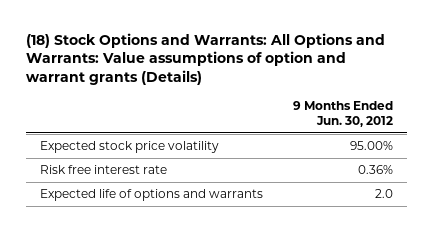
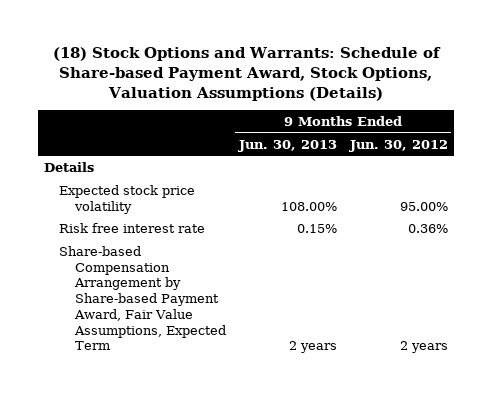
[25,32,385,86] (18) Stock Options and Warrants: All Options and Warrants: Value assumptions of option and warrant grants (Details) -> [52,46,441,101] (18) Stock Options and Warrants: Schedule of Share-based Payment Award, Stock Options, Valuation Assumptions (Details)
none -> [237,139,337,152] Jun. 30, 2013
none -> [44,161,95,172] Details
[40,189,264,202] Expected life of options and warrants -> none
none -> [59,245,226,351] Share-based Compensation Arrangement by Share-based Payment Award, Fair Value Assumptions, Expected Term

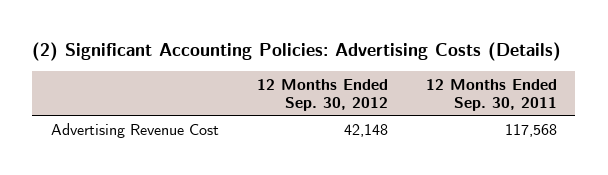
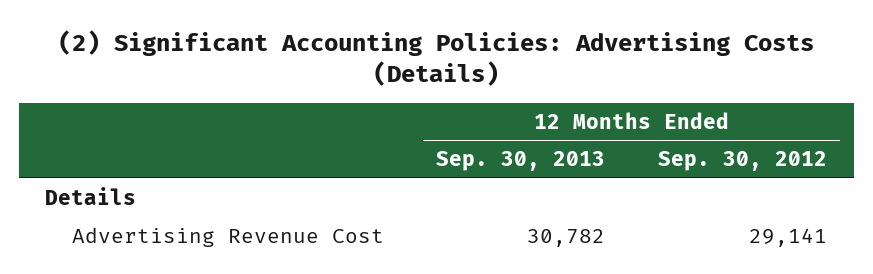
[425,78,557,111] 12 Months Ended Sep. 30, 2011 -> none
none -> [436,151,606,172] Sep. 30, 2013
none -> [45,186,137,205] Details
[343,123,388,137] 42,148 -> [749,227,828,247] 29,141

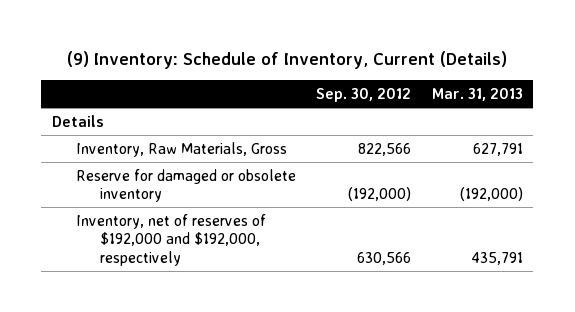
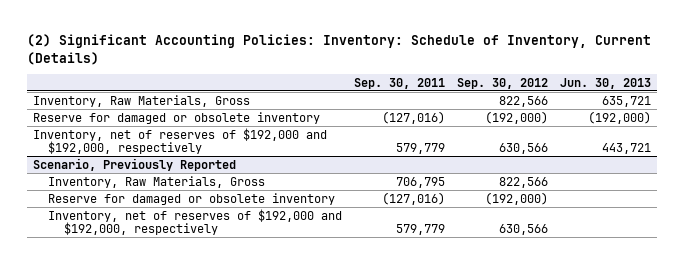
[67,51,508,70] (9) Inventory: Schedule of Inventory, Current (Details) -> [26,33,651,65] (2) Significant Accounting Policies: Inventory: Schedule of Inventory, Current (Details)
[432,88,524,102] Mar. 31, 2013 -> none
none -> [354,77,446,89] Sep. 30, 2011
none -> [560,77,652,89] Jun. 30, 2013
[51,114,104,127] Details -> none
none -> [32,157,236,171] Scenario, Previously Reported
none -> [48,175,266,188] Inventory, Raw Materials, Gross
none -> [48,192,336,205] Reserve for damaged or obsolete inventory
none -> [48,208,343,235] Inventory, net of reserves of $192,000 and $192,000, respectively

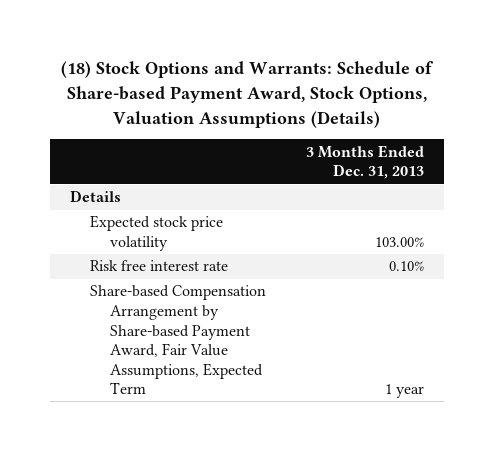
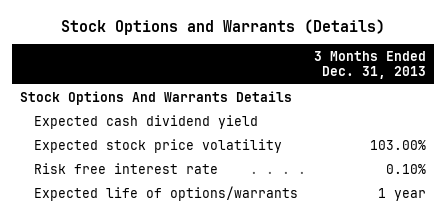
[60,61,434,128] (18) Stock Options and Warrants: Schedule of Share-based Payment Award, Stock Options, Valuation Assumptions (Details) -> [61,18,386,35] Stock Options and Warrants (Details)
[69,190,121,203] Details -> none
none -> [20,90,293,105] Stock Options And Warrants Details
none -> [34,114,259,129] Expected cash dividend yield
[90,285,267,395] Share-based Compensation Arrangement by Share-based Payment Award, Fair Value Assumptions, Expected Term -> [34,185,299,201] Expected life of options/warrants

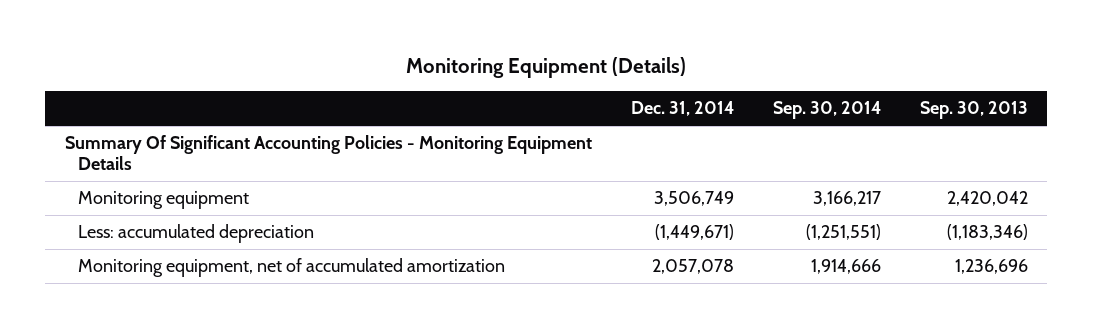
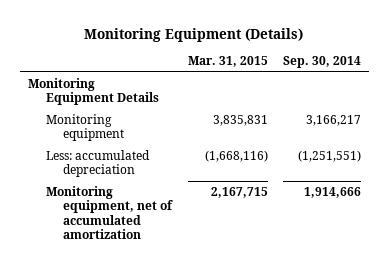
[630,101,734,117] Dec. 31, 2014 -> none
[919,101,1028,120] Sep. 30, 2013 -> none
none -> [187,56,268,68] Mar. 31, 2015
[64,135,592,171] Summary Of Significant Accounting Policies - Monitoring Equipment Details -> [27,77,159,106] Monitoring Equipment Details

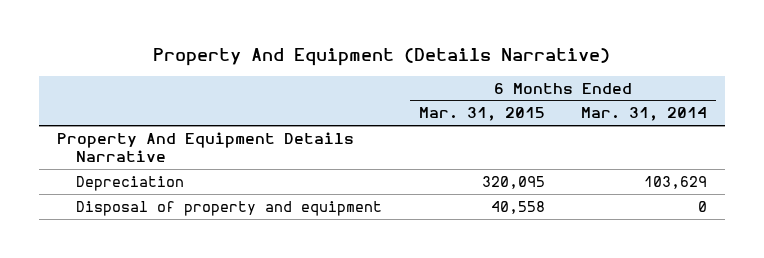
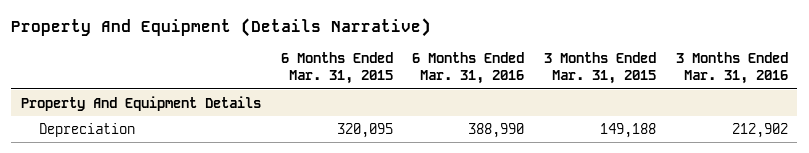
[581,107,708,122] Mar. 31, 2014 -> none
none -> [412,52,525,85] 6 Months Ended Mar. 31, 2016
none -> [543,52,656,85] 3 Months Ended Mar. 31, 2015
none -> [675,52,788,85] 3 Months Ended Mar. 31, 2016
[57,131,355,162] Property And Equipment Details Narrative -> [21,95,262,111] Property And Equipment Details
[76,200,383,216] Disposal of property and equipment -> none

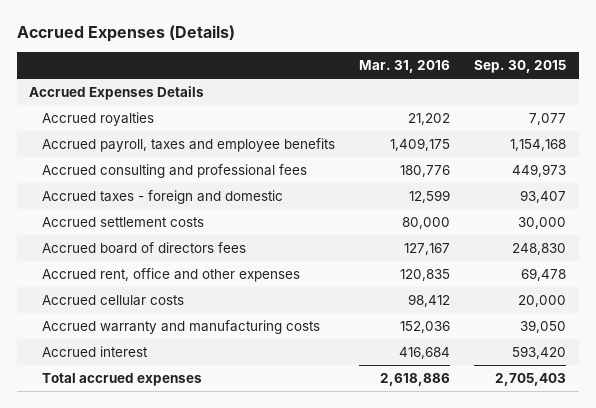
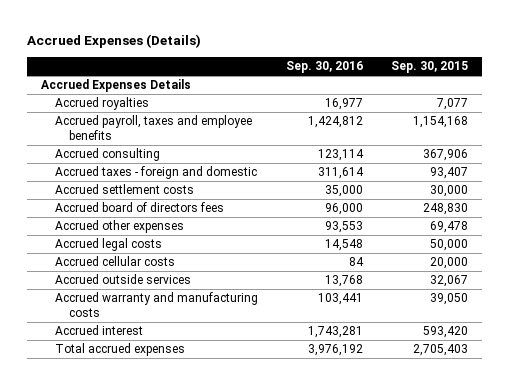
[359,60,451,74] Mar. 31, 2016 -> none
none -> [285,61,363,74] Sep. 30, 2016
[42,164,308,179] Accrued consulting and professional fees -> [54,148,160,162] Accrued consulting
[512,164,567,178] 449,973 -> [422,149,468,162] 367,906
[42,268,301,283] Accrued rent, office and other expenses -> [54,220,184,234] Accrued other expenses
none -> [54,238,162,252] Accrued legal costs
none -> [54,274,191,285] Accrued outside services

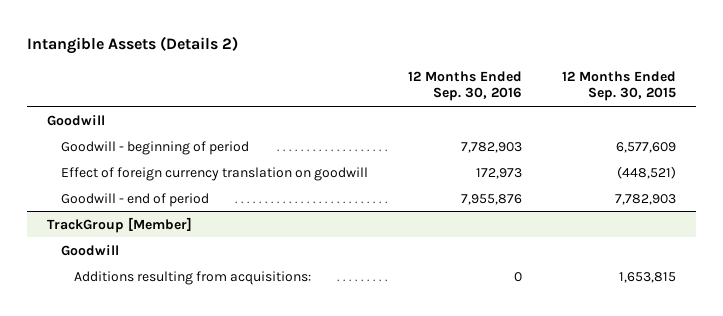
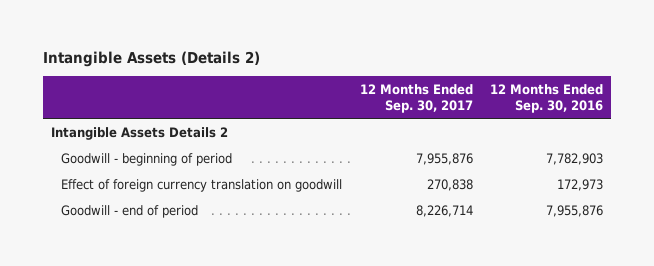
[561,71,676,102] 12 Months Ended Sep. 30, 2015 -> none
none -> [359,83,473,114] 12 Months Ended Sep. 30, 2017
[47,114,106,126] Goodwill -> none
none -> [51,126,229,140] Intangible Assets Details 2
[47,216,193,233] TrackGroup [Member] -> none
[60,244,119,256] Goodwill -> none
[73,270,311,285] Additions resulting from acquisitions: -> none

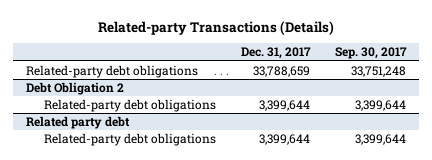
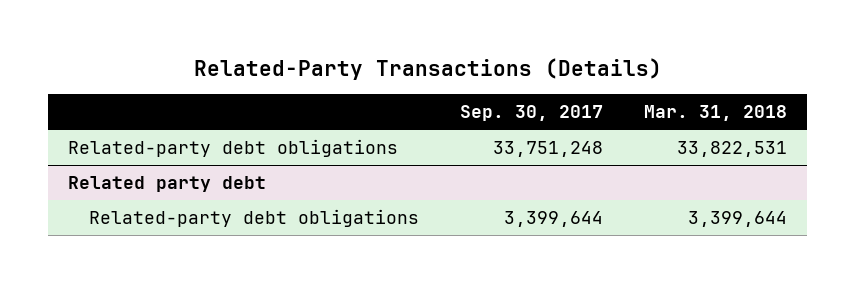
[98,20,335,35] Related-party Transactions (Details) -> [193,58,662,81] Related-Party Transactions (Details)
[241,47,312,60] Dec. 31, 2017 -> none
none -> [643,105,787,122] Mar. 31, 2018
[26,81,125,95] Debt Obligation 2 -> none
[44,98,217,112] Related-party debt obligations -> none

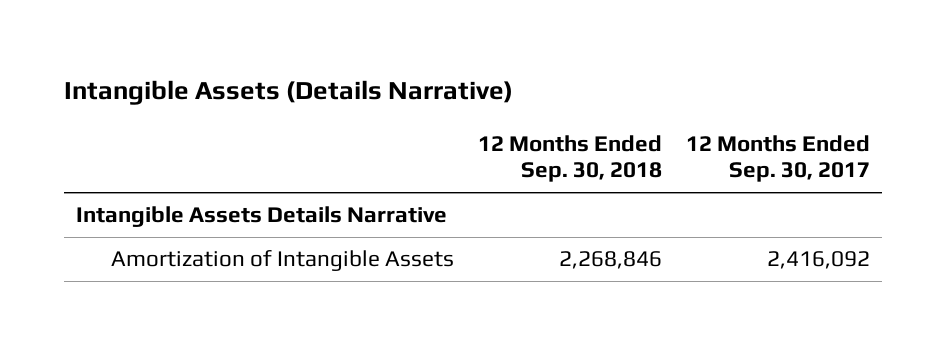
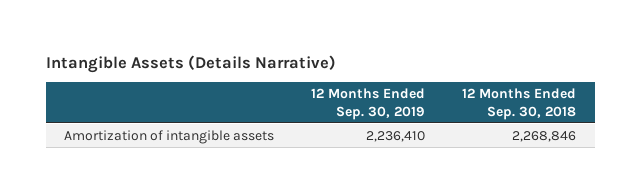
[685,134,870,183] 12 Months Ended Sep. 30, 2017 -> none
none -> [311,88,426,120] 12 Months Ended Sep. 30, 2019
[75,206,447,228] Intangible Assets Details Narrative -> none
[111,250,455,272] Amortization of Intangible Assets -> [64,130,275,145] Amortization of intangible assets

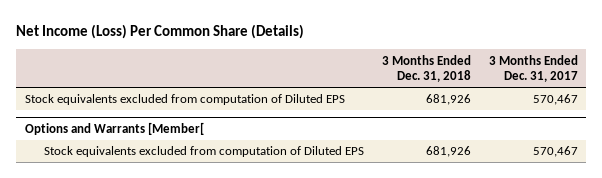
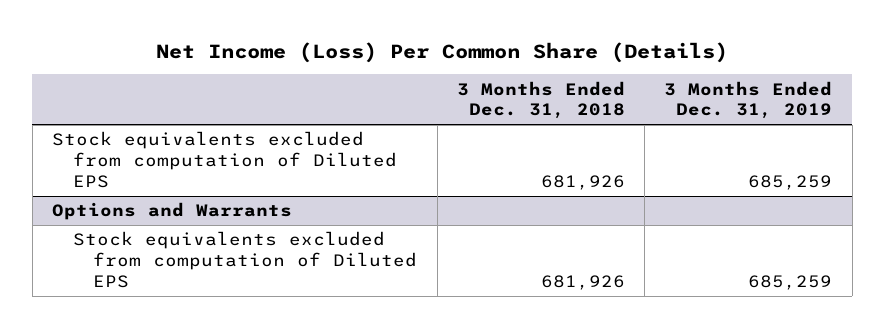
[488,54,578,83] 3 Months Ended Dec. 31, 2017 -> none
none -> [664,80,833,120] 3 Months Ended Dec. 31, 2019
[24,122,204,136] Options and Warrants [Member[ -> [52,202,293,221] Options and Warrants

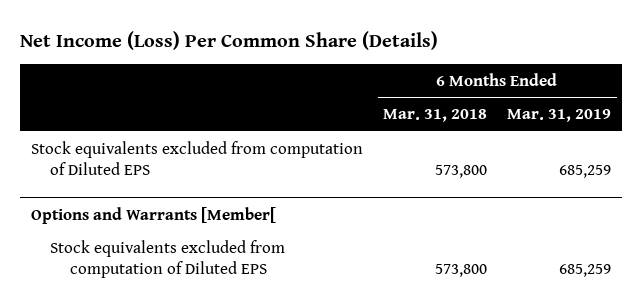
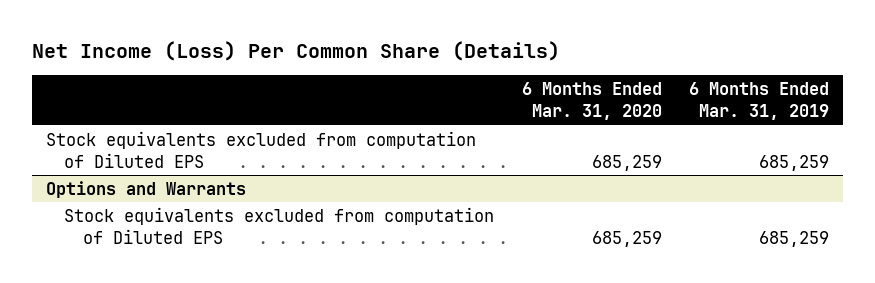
[383,109,488,123] Mar. 31, 2018 -> none
none -> [521,82,662,121] 6 Months Ended Mar. 31, 2020
[30,206,276,224] Options and Warrants [Member[ -> [45,180,246,198] Options and Warrants

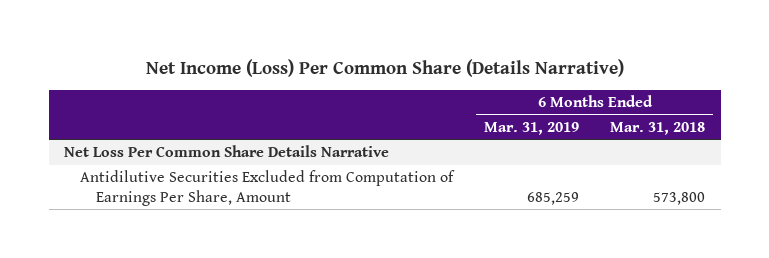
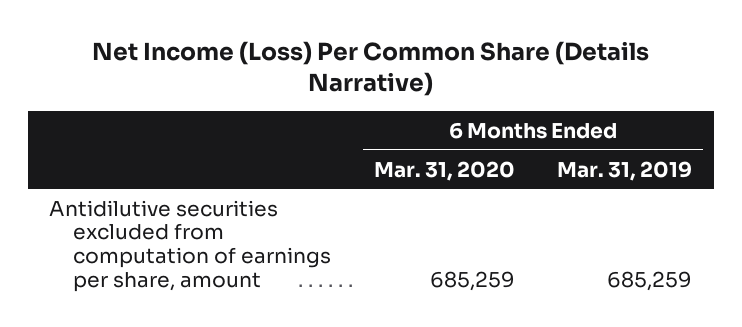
[610,121,706,135] Mar. 31, 2018 -> none
none -> [373,160,515,181] Mar. 31, 2020
[64,145,390,158] Net Loss Per Common Share Details Narrative -> none
[79,170,455,206] Antidilutive Securities Excluded from Computation of Earnings Per Share, Amount -> [49,199,332,292] Antidilutive securities excluded from computation of earnings per share, amount

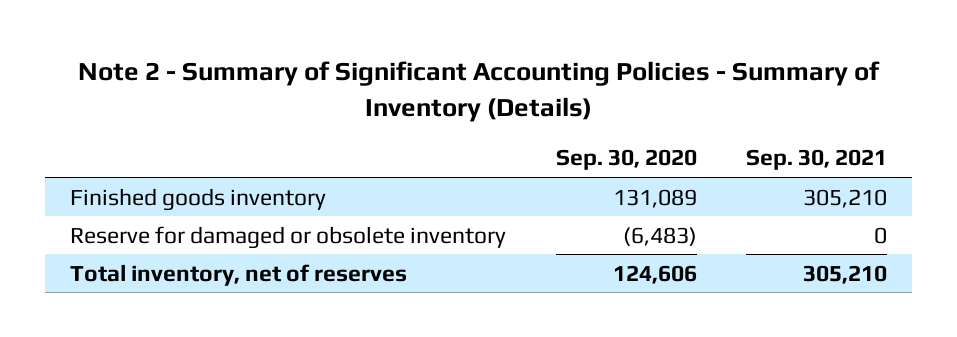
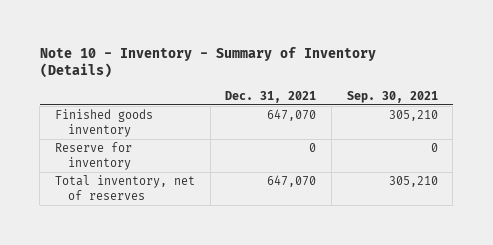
[77,61,880,122] Note 2 - Summary of Significant Accounting Policies - Summary of Inventory (Details) -> [39,46,376,79] Note 10 - Inventory - Summary of Inventory (Details)
[555,149,697,171] Sep. 30, 2020 -> none
none -> [225,90,317,103] Dec. 31, 2021
[69,225,506,249] Reserve for damaged or obsolete inventory -> [54,141,132,170] Reserve for inventory

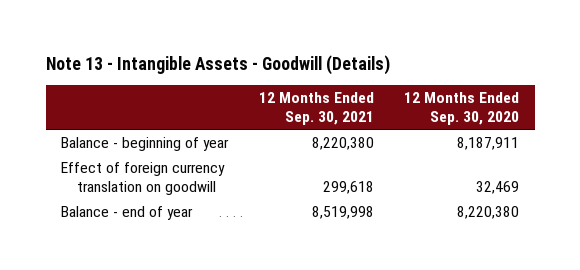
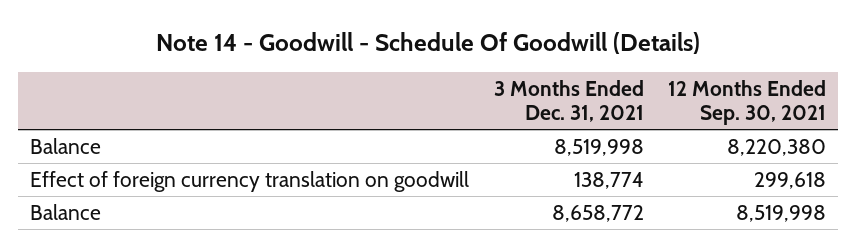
[45,54,390,75] Note 13 - Intangible Assets - Goodwill (Details) -> [156,31,701,54] Note 14 - Goodwill - Schedule Of Goodwill (Details)
[404,92,520,126] 12 Months Ended Sep. 30, 2020 -> none
none -> [493,79,644,123] 3 Months Ended Dec. 31, 2021
[61,136,230,151] Balance - beginning of year -> [30,138,102,155] Balance
[61,205,194,220] Balance - end of year -> [30,204,102,221] Balance

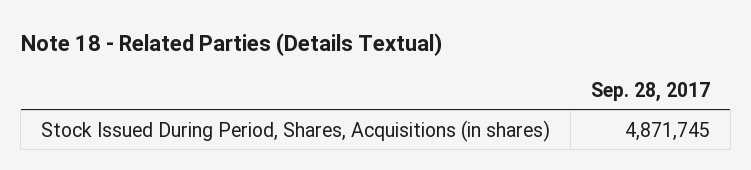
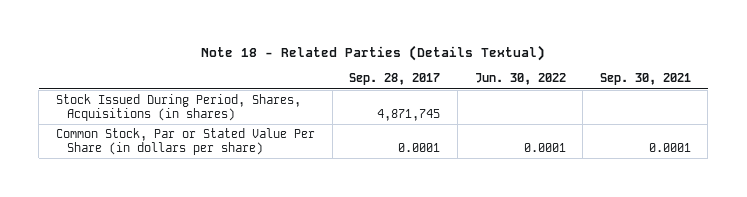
none -> [474,73,566,86] Jun. 30, 2022
none -> [599,73,691,86] Sep. 30, 2021
none -> [55,128,315,155] Common Stock, Par or Stated Value Per Share (in dollars per share)

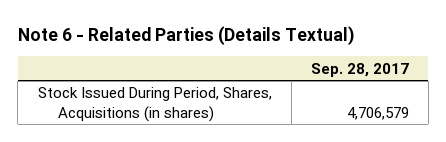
[201,44,546,61] Note 18 - Related Parties (Details Textual) -> [17,26,355,46] Note 6 - Related Parties (Details Textual)
[474,73,566,86] Jun. 30, 2022 -> none
[599,73,691,86] Sep. 30, 2021 -> none
[55,128,315,155] Common Stock, Par or Stated Value Per Share (in dollars per share) -> none
[377,108,441,121] 4,871,745 -> [346,106,409,120] 4,706,579

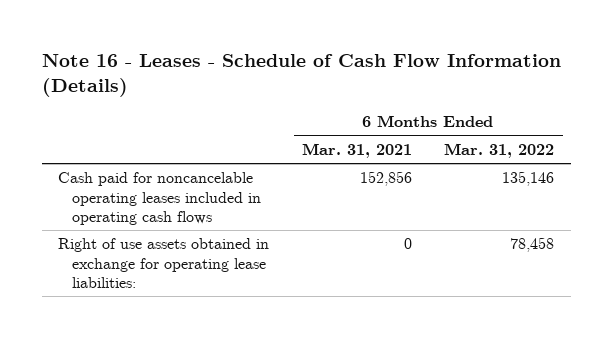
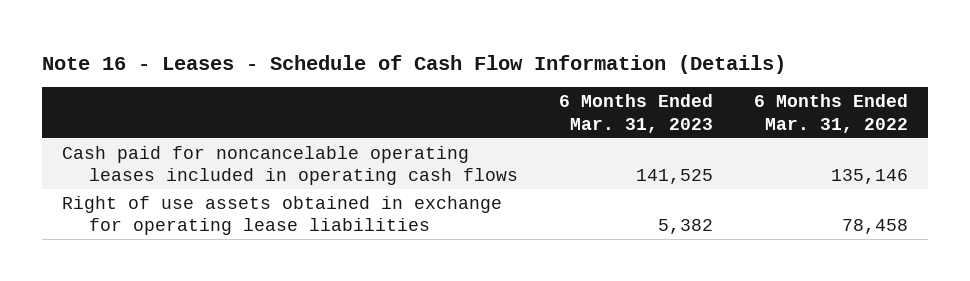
[301,142,412,158] Mar. 31, 2021 -> none
none -> [559,94,714,133] 6 Months Ended Mar. 31, 2023
[58,238,270,288] Right of use assets obtained in exchange for operating lease liabilities: -> [62,195,503,236] Right of use assets obtained in exchange for operating lease liabilities

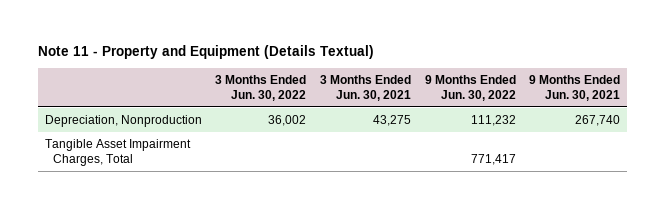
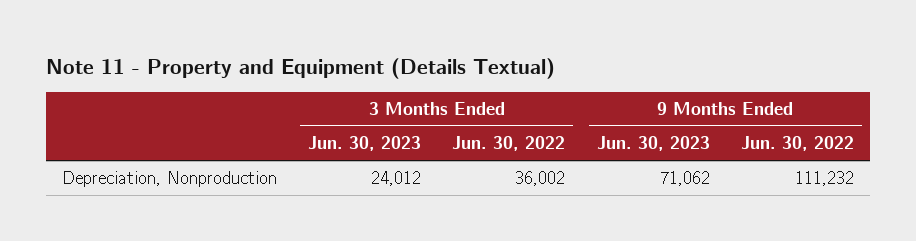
[320,74,412,102] 3 Months Ended Jun. 30, 2021 -> none
[529,74,621,102] 9 Months Ended Jun. 30, 2021 -> none
none -> [307,136,421,152] Jun. 30, 2023
none -> [596,136,710,152] Jun. 30, 2023
[44,138,191,167] Tangible Asset Impairment Charges, Total -> none

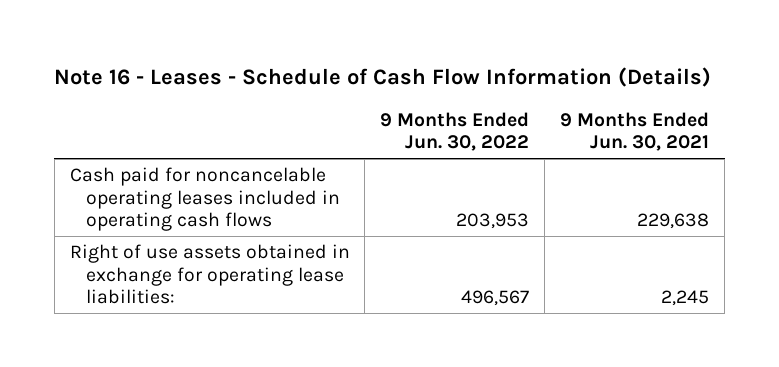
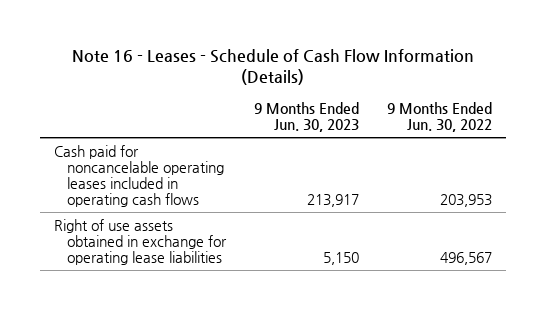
[560,111,710,152] 9 Months Ended Jun. 30, 2021 -> none
none -> [253,102,359,133] 9 Months Ended Jun. 30, 2023
[69,244,350,304] Right of use assets obtained in exchange for operating lease liabilities: -> [53,218,227,265] Right of use assets obtained in exchange for operating lease liabilities

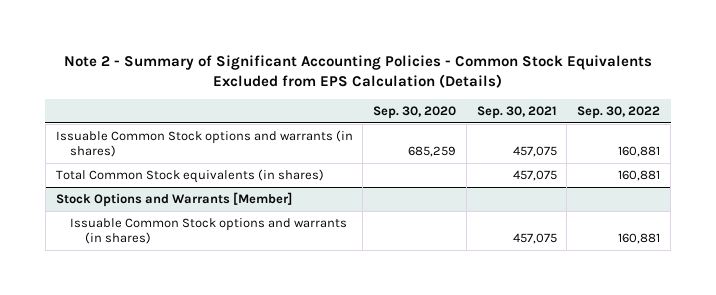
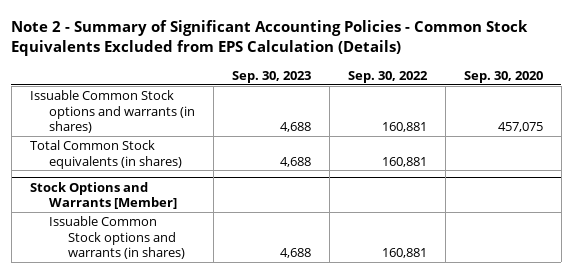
[476,106,557,120] Sep. 30, 2021 -> none
none -> [231,70,311,83] Sep. 30, 2023
[408,146,457,158] 685,259 -> [497,121,543,132] 457,075

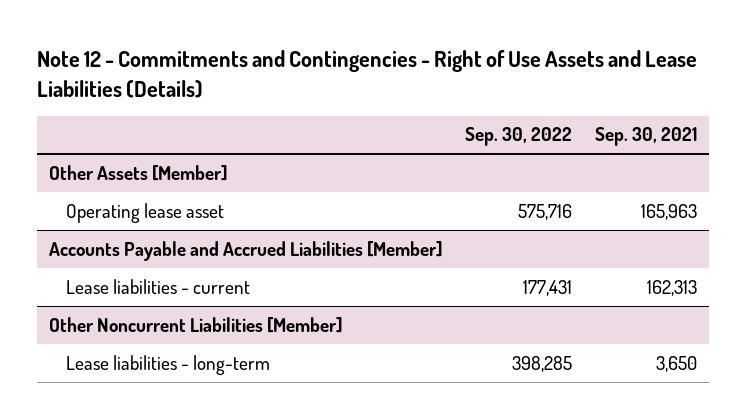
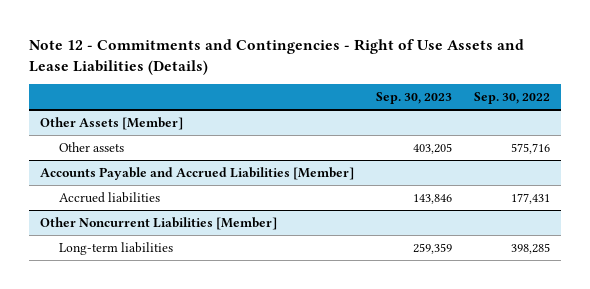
[595,127,698,147] Sep. 30, 2021 -> none
none -> [376,91,453,104] Sep. 30, 2023
[66,202,225,223] Operating lease asset -> [58,141,124,152] Other assets
[66,278,251,294] Lease liabilities - current -> [58,191,160,203] Accrued liabilities
[66,354,271,375] Lease liabilities - long-term -> [58,241,173,255] Long-term liabilities

